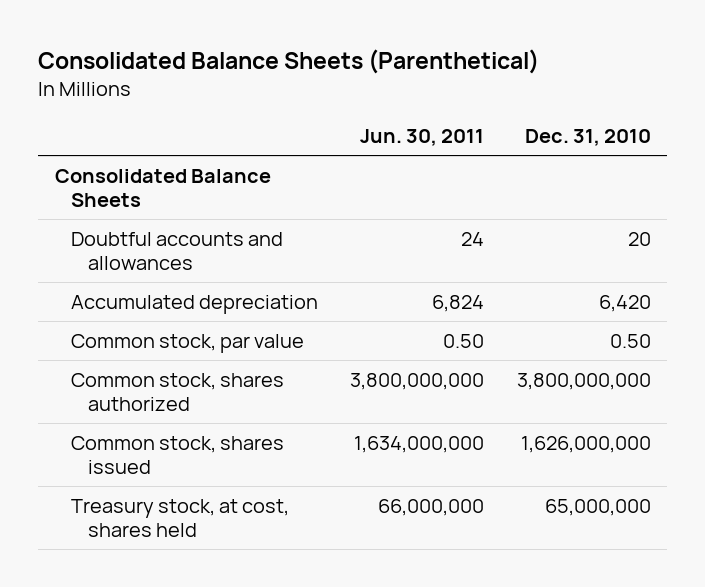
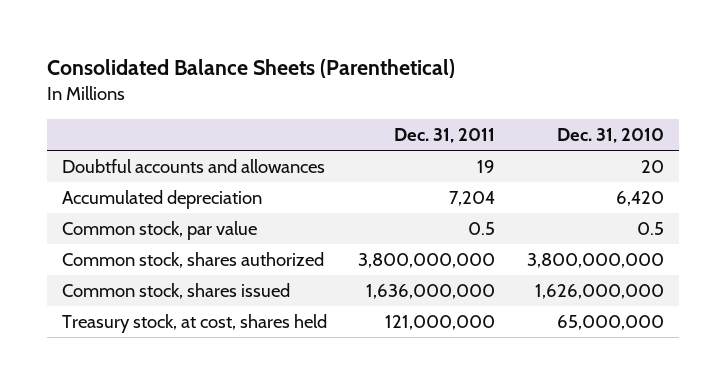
[360,128,485,146] Jun. 30, 2011 -> none
none -> [394,127,496,143] Dec. 31, 2011
[54,168,271,208] Consolidated Balance Sheets -> none
[609,333,651,348] 0.50 -> [636,222,664,236] 0.5

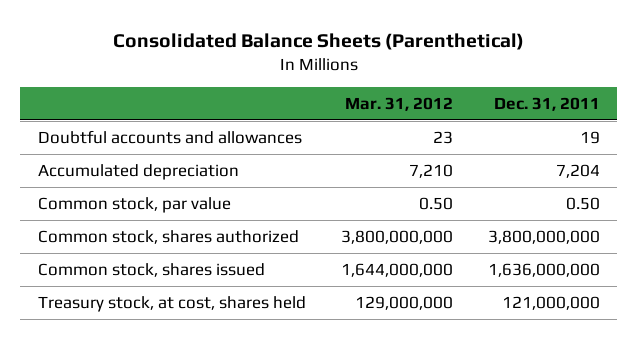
[556,127,664,143] Dec. 31, 2010 -> none
none -> [344,96,453,111] Mar. 31, 2012
[468,222,496,236] 0.5 -> [565,196,600,210] 0.50

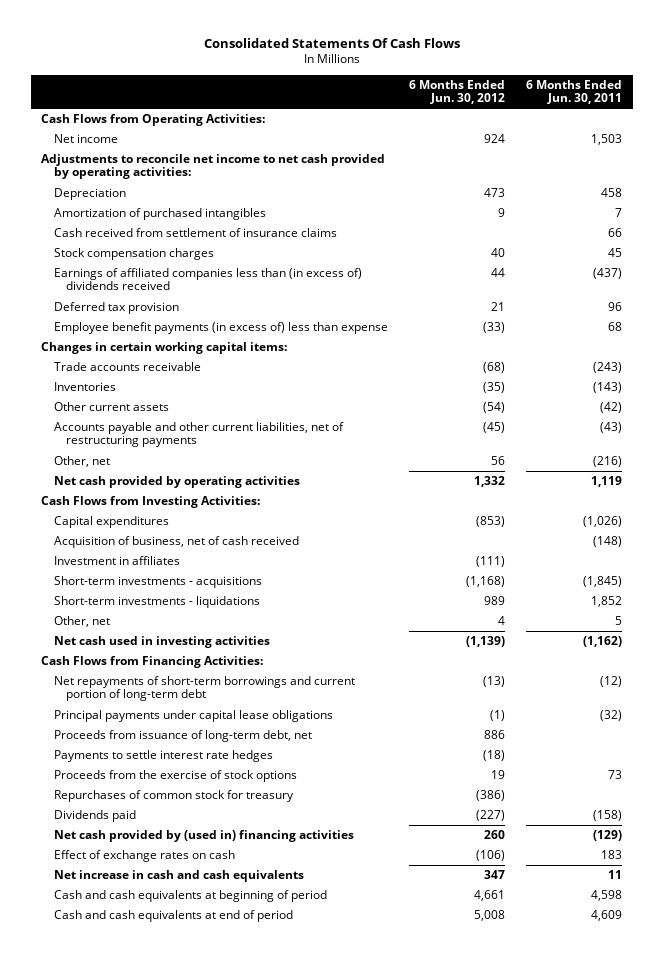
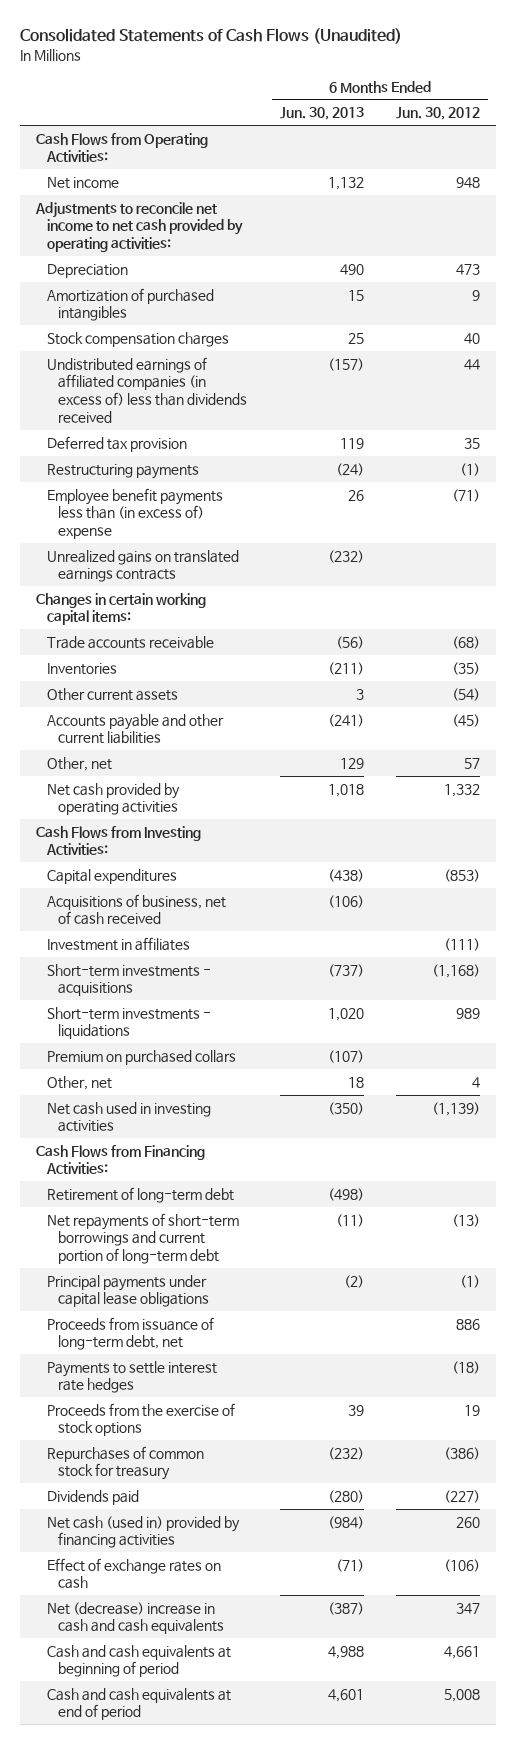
[203,38,460,49] Consolidated Statements Of Cash Flows -> [19,28,402,45] Consolidated Statements of Cash Flows (Unaudited)
[526,79,623,105] 6 Months Ended Jun. 30, 2011 -> none
none -> [279,107,364,121] Jun. 30, 2013
[483,134,505,144] 924 -> [456,176,481,188] 948
[53,228,337,238] Cash received from settlement of insurance claims -> none
[53,268,362,291] Earnings of affiliated companies less than (in excess of) dividends received -> [47,356,248,423] Undistributed earnings of affiliated companies (in excess of) less than dividends received
[490,302,505,312] 21 -> [464,437,481,449] 35
none -> [47,463,200,479] Restructuring payments
[53,322,388,335] Employee benefit payments (in excess of) less than expense -> [47,487,224,540] Employee benefit payments less than (in excess of) expense
[482,322,505,334] (33) -> [452,488,481,502] (71)
none -> [47,549,240,583] Unrealized gains on translated earnings contracts
[53,422,344,448] Accounts payable and other current liabilities, net of restructuring payments -> [47,713,225,745] Accounts payable and other current liabilities
[490,456,505,466] 56 -> [464,757,481,769] 57
[53,536,299,549] Acquisition of business, net of cash received -> [47,893,227,926] Acquisitions of business, net of cash received
none -> [47,1049,237,1065] Premium on purchased collars
none -> [47,1186,235,1203] Retirement of long-term debt
[53,830,354,843] Net cash provided by (used in) financing activities -> [47,1515,241,1549] Net cash (used in) provided by financing activities
[53,870,304,883] Net increase in cash and cash equivalents -> [47,1601,225,1635] Net (decrease) increase in cash and cash equivalents

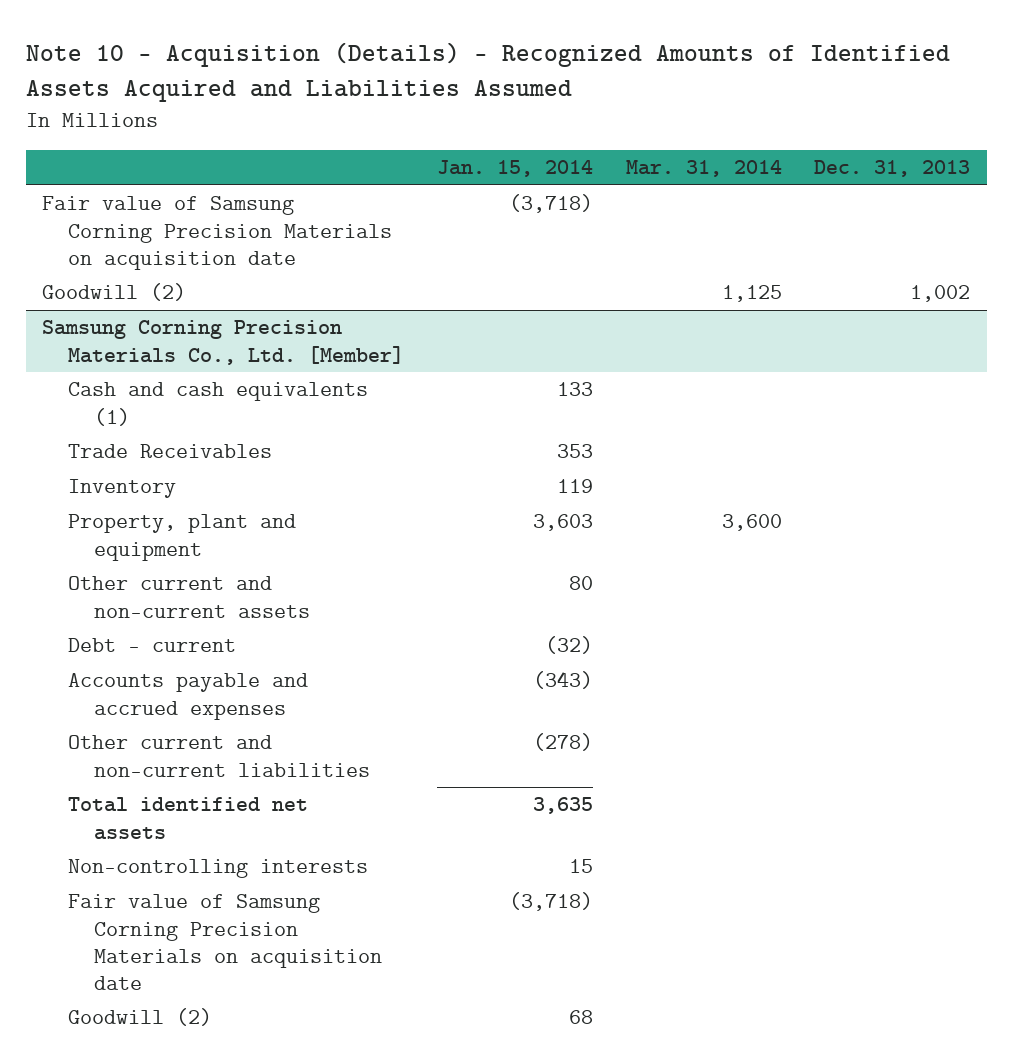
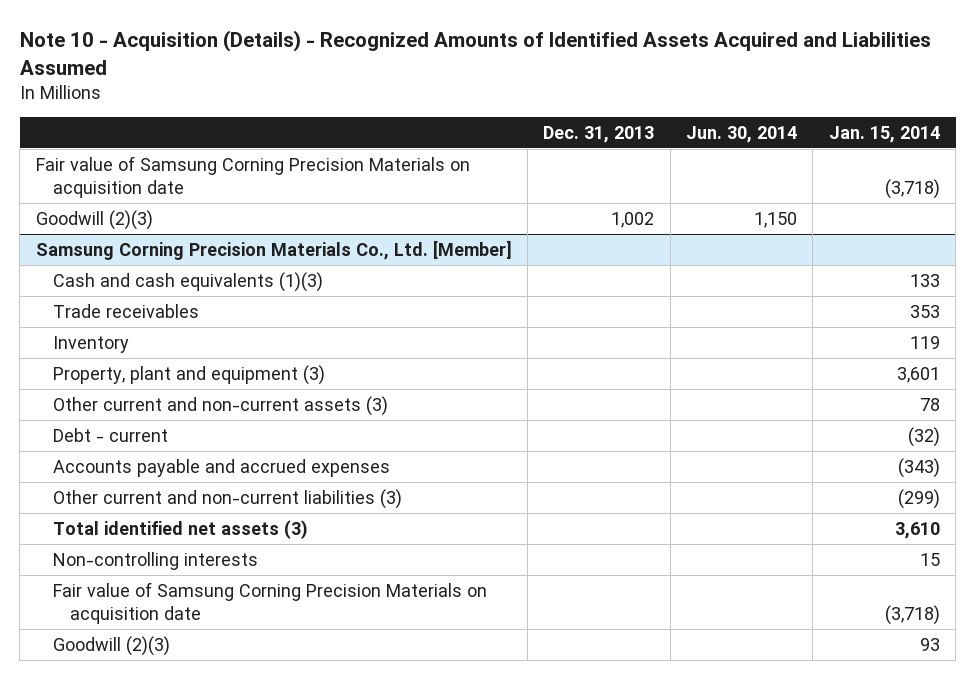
[625,160,782,178] Mar. 31, 2014 -> none
none -> [686,125,798,143] Jun. 30, 2014
[42,283,187,302] Goodwill (2) -> [35,209,153,230] Goodwill (2)(3)
[68,382,369,426] Cash and cash equivalents (1) -> [52,271,323,292] Cash and cash equivalents (1)(3)
[68,444,273,459] Trade Receivables -> [52,303,199,318] Trade receivables
[68,514,297,561] Property, plant and equipment -> [52,364,325,385] Property, plant and equipment (3)
[532,514,593,532] 3,603 -> [896,366,940,383] 3,601
[68,576,311,618] Other current and non-current assets -> [52,395,388,416] Other current and non-current assets (3)
[568,576,593,591] 80 -> [919,397,940,411] 78
[68,735,371,777] Other current and non-current liabilities -> [52,488,402,509] Other current and non-current liabilities (3)
[532,733,593,752] (278) -> [897,488,940,509] (299)
[68,797,309,840] Total identified net assets -> [52,519,308,539] Total identified net assets (3)
[532,797,593,815] 3,635 -> [894,521,940,539] 3,610
[68,1008,213,1027] Goodwill (2) -> [52,635,170,656] Goodwill (2)(3)
[568,1010,593,1025] 68 -> [919,637,940,651] 93

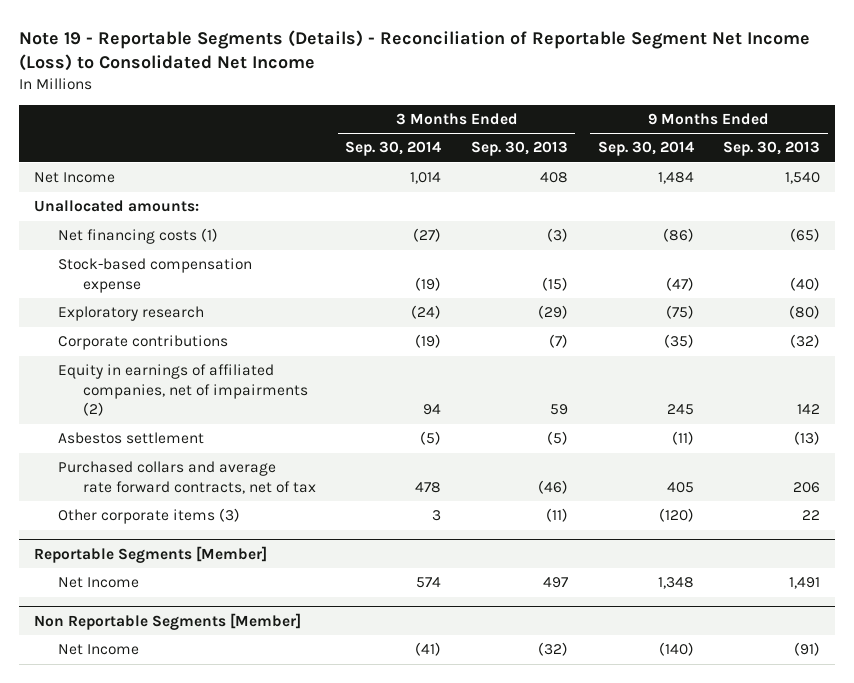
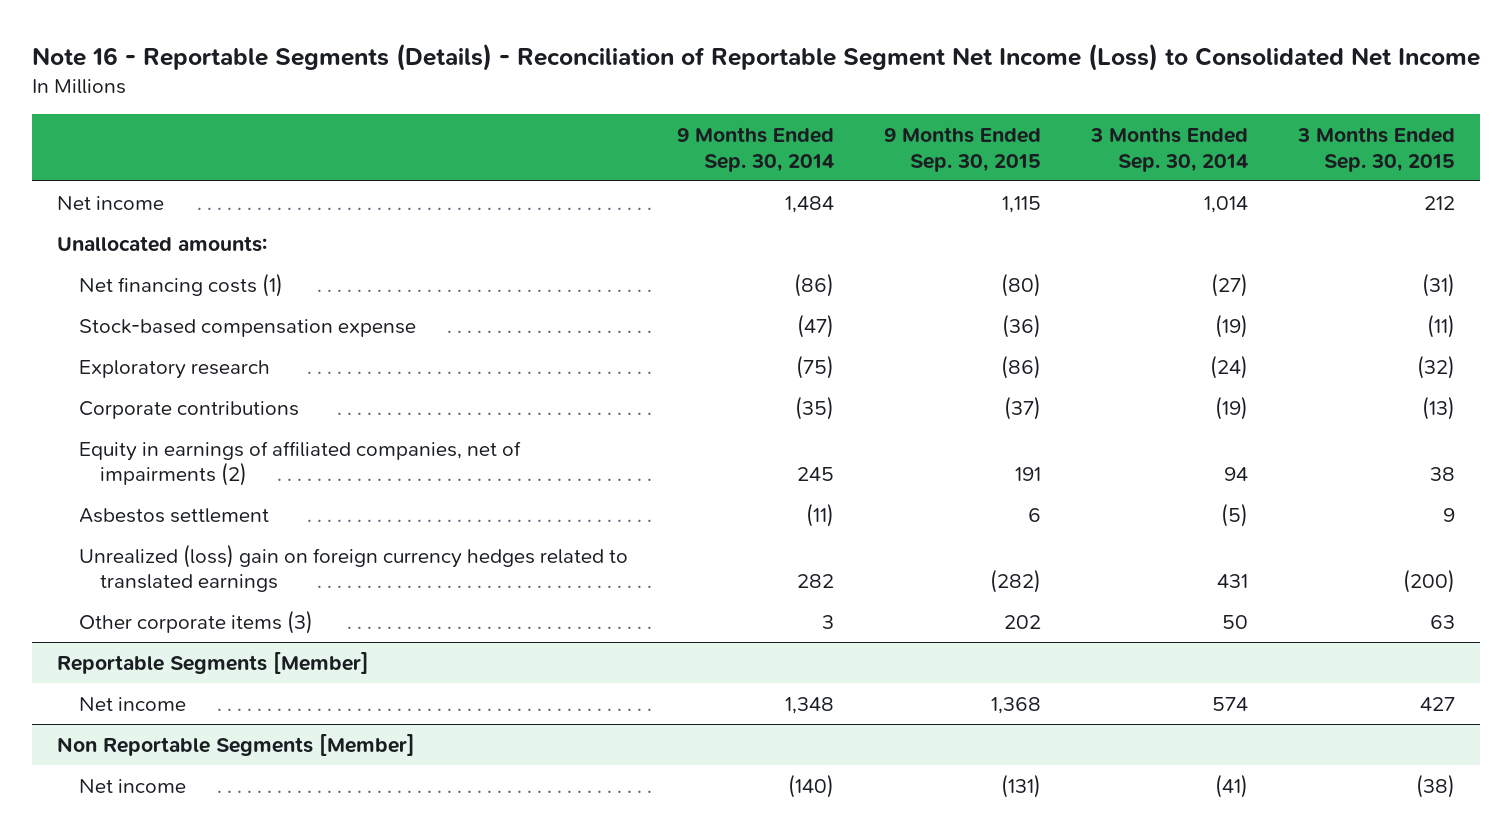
[19,29,811,71] Note 19 - Reportable Segments (Details) - Reconciliation of Reportable Segment Net Income (Loss) to Consolidated Net Income -> [31,42,1480,71] Note 16 - Reportable Segments (Details) - Reconciliation of Reportable Segment Net Income (Loss) to Consolidated Net Income
[470,141,568,157] Sep. 30, 2013 -> none
[723,141,821,157] Sep. 30, 2013 -> none
none -> [884,127,1042,172] 9 Months Ended Sep. 30, 2015
none -> [1297,127,1456,172] 3 Months Ended Sep. 30, 2015
[34,172,116,184] Net Income -> [56,195,164,210] Net income
[58,461,316,494] Purchased collars and average rate forward contracts, net of tax -> none
none -> [78,543,628,593] Unrealized (loss) gain on foreign currency hedges related to translated earnings
[432,510,442,522] 3 -> [1222,614,1249,629] 50
[658,508,694,523] (120) -> [822,614,835,629] 3
[58,577,140,589] Net Income -> [78,696,186,711] Net income
[58,644,140,656] Net Income -> [78,778,186,793] Net income

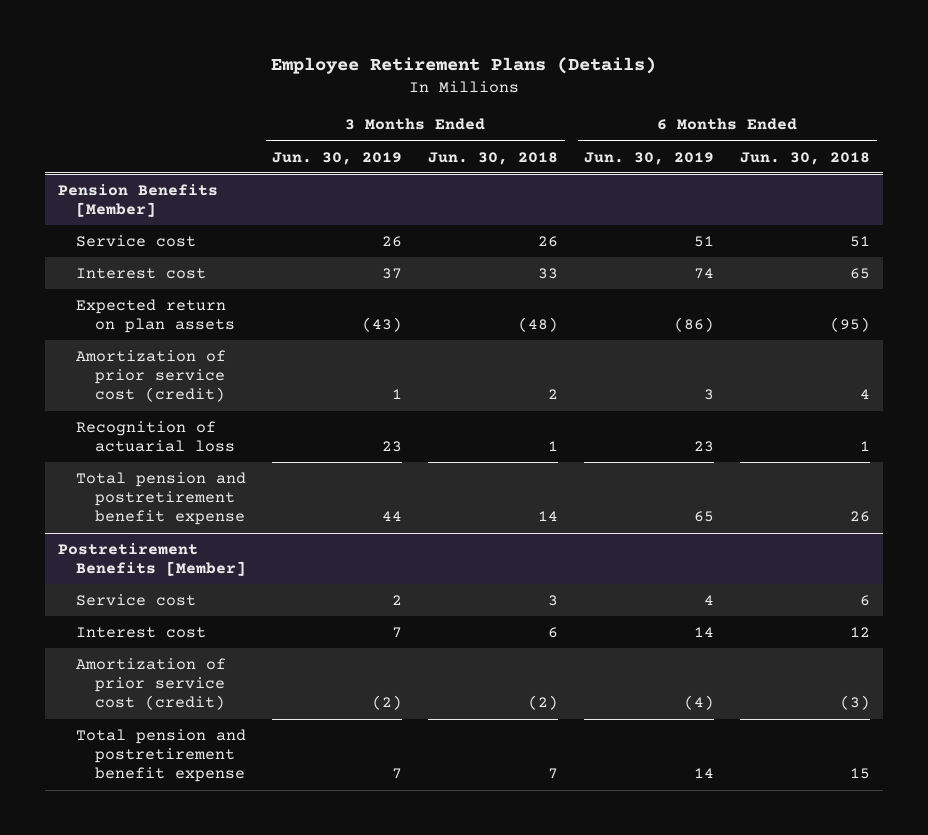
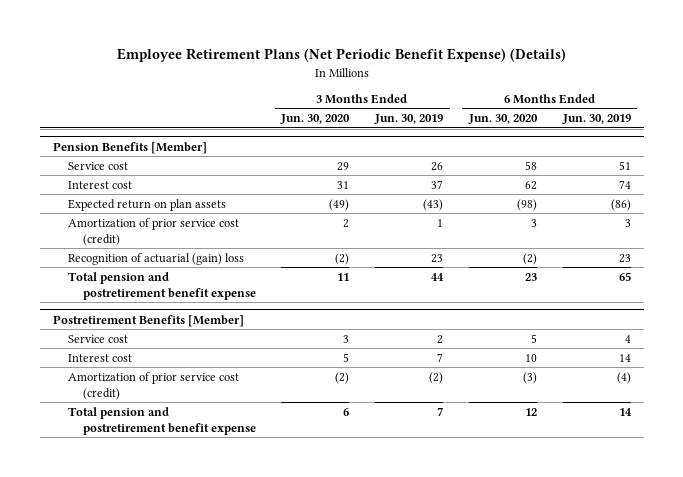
[271,57,657,75] Employee Retirement Plans (Details) -> [116,48,566,63] Employee Retirement Plans (Net Periodic Benefit Expense) (Details)
[428,151,559,165] Jun. 30, 2018 -> none
[740,151,871,165] Jun. 30, 2018 -> none
none -> [280,114,351,125] Jun. 30, 2020
none -> [467,114,538,125] Jun. 30, 2020
[76,420,235,453] Recognition of actuarial loss -> [67,252,244,265] Recognition of actuarial (gain) loss

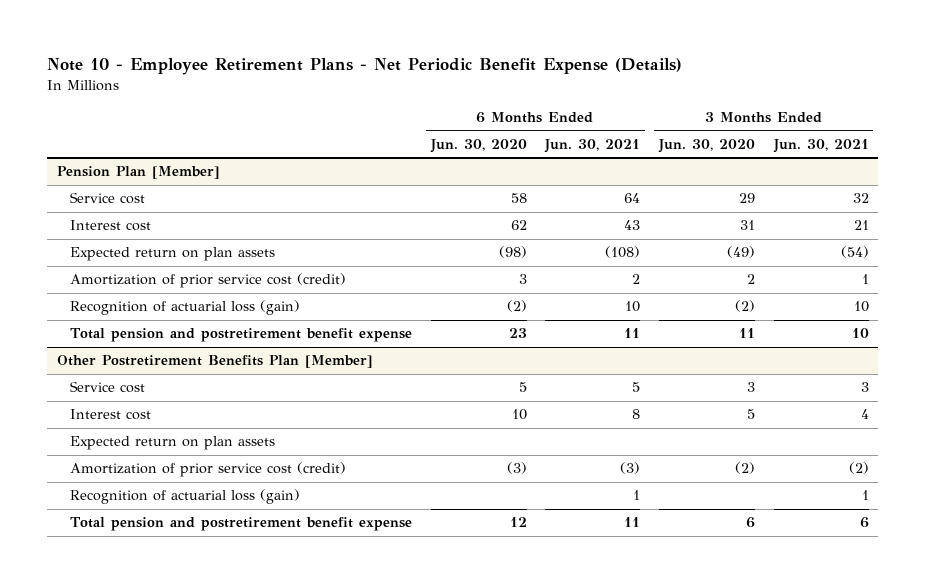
[116,48,566,63] Employee Retirement Plans (Net Periodic Benefit Expense) (Details) -> [47,57,683,75] Note 10 - Employee Retirement Plans - Net Periodic Benefit Expense (Details)
[374,114,444,125] Jun. 30, 2019 -> none
[561,114,631,125] Jun. 30, 2019 -> none
none -> [544,139,641,154] Jun. 30, 2021
none -> [772,139,869,154] Jun. 30, 2021
[52,141,207,154] Pension Benefits [Member] -> [56,166,220,180] Pension Plan [Member]
[67,252,244,265] Recognition of actuarial (gain) loss -> [69,300,300,316] Recognition of actuarial loss (gain)
[52,314,244,327] Postretirement Benefits [Member] -> [56,355,373,369] Other Postretirement Benefits Plan [Member]
none -> [69,436,275,451] Expected return on plan assets
none -> [69,489,300,505] Recognition of actuarial loss (gain)

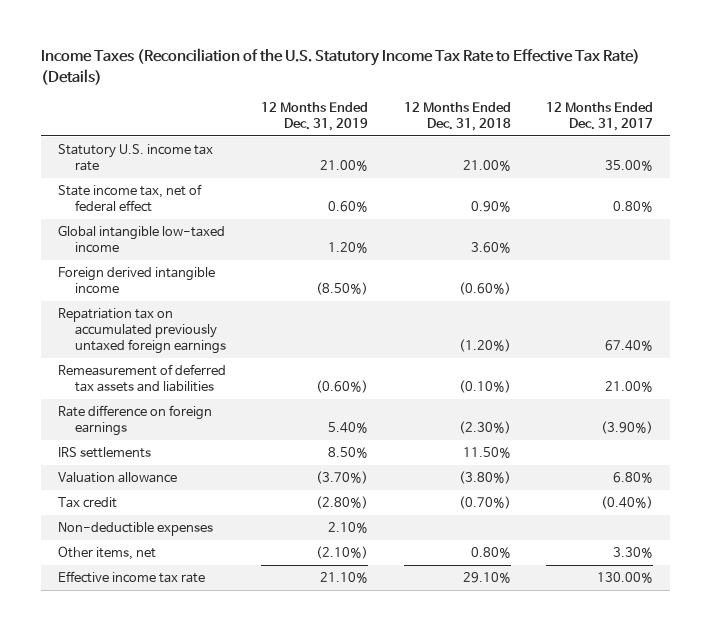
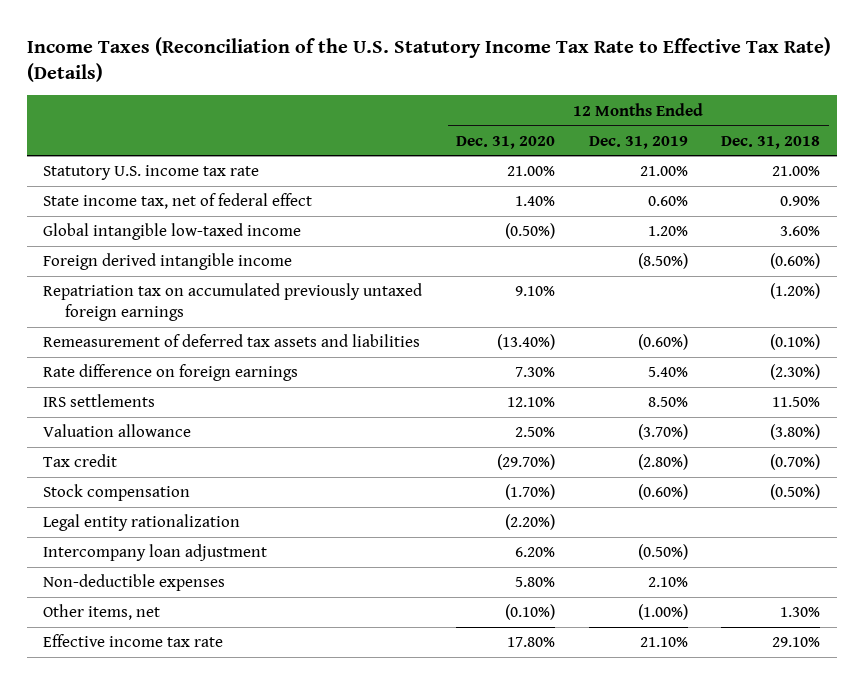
[545,102,653,131] 12 Months Ended Dec. 31, 2017 -> none
none -> [456,135,556,149] Dec. 31, 2020
none -> [43,484,191,502] Stock compensation
none -> [43,514,241,532] Legal entity rationalization
none -> [43,544,268,562] Intercompany loan adjustment
[316,546,369,560] (2.10%) -> [637,604,688,621] (1.00%)
[470,547,511,559] 0.80% -> [780,607,821,618] 1.30%

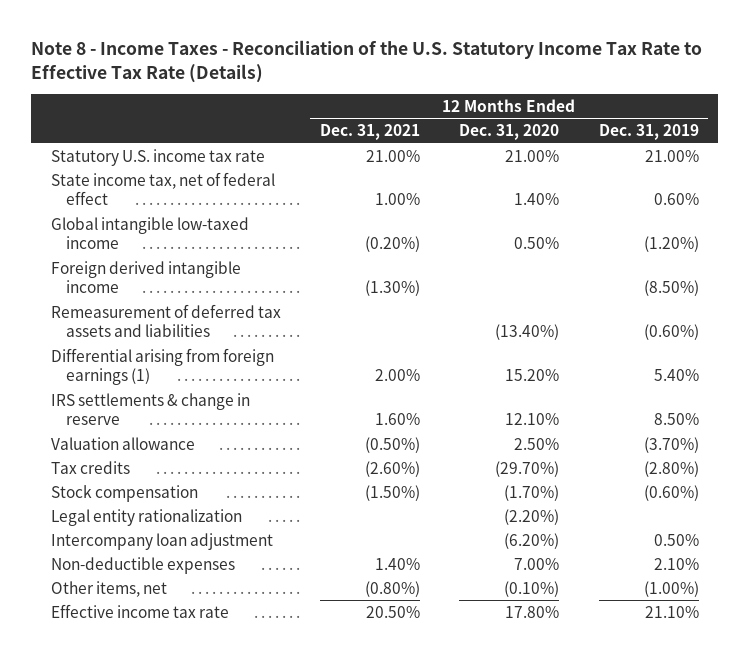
[26,36,831,82] Income Taxes (Reconciliation of the U.S. Statutory Income Tax Rate to Effective Tax Rate) (Details) -> [30,39,702,83] Note 8 - Income Taxes - Reconciliation of the U.S. Statutory Income Tax Rate to Effective Tax Rate (Details)
[721,135,821,149] Dec. 31, 2018 -> none
none -> [319,124,420,141] Dec. 31, 2021
[505,223,556,240] (0.50%) -> [514,236,560,249] 0.50%
[647,226,688,237] 1.20% -> [643,235,699,252] (1.20%)
[43,283,423,322] Repatriation tax on accumulated previously untaxed foreign earnings -> none
[43,364,299,382] Rate difference on foreign earnings -> [50,347,274,385] Differential arising from foreign earnings (1)
[515,367,556,378] 7.30% -> [505,368,560,381] 15.20%
[43,394,156,408] IRS settlements -> [50,392,250,425] IRS settlements & change in reserve
[43,454,118,468] Tax credit -> [50,460,130,474] Tax credits
[515,547,556,558] 6.20% -> [504,532,560,549] (6.20%)
[637,544,688,561] (0.50%) -> [653,533,699,546] 0.50%
[515,577,556,588] 5.80% -> [514,557,560,570] 7.00%

